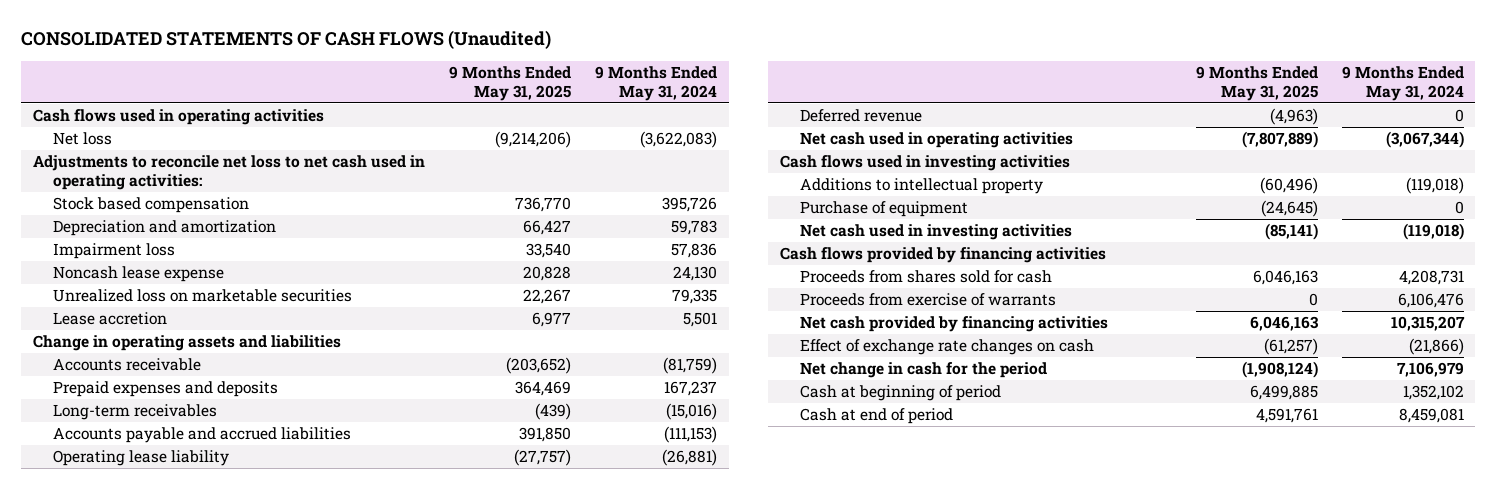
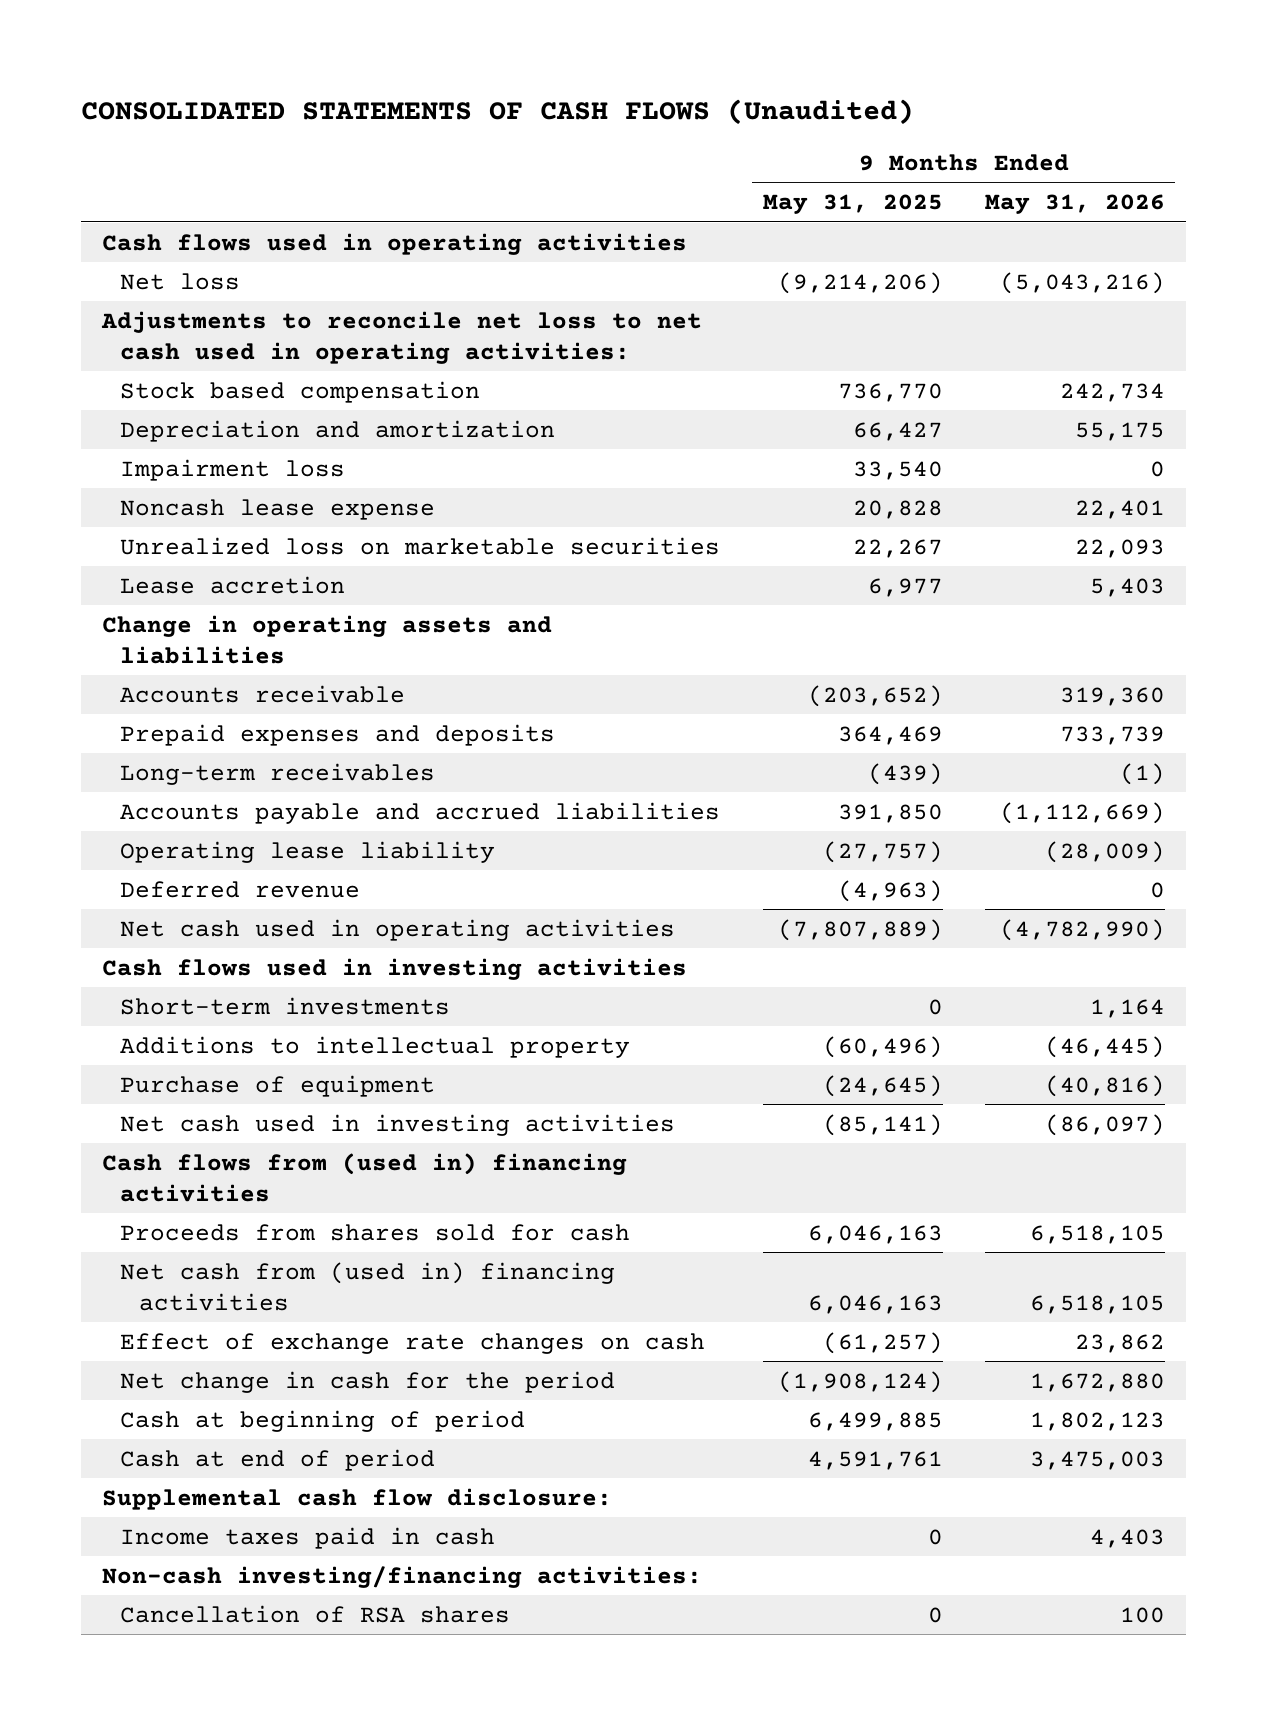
[594,66,717,101] 9 Months Ended May 31, 2024 -> none
none -> [984,194,1165,215] May 31, 2026
none -> [120,996,451,1015] Short-term investments
[779,247,1106,264] Cash flows provided by financing activities -> [101,1152,627,1202] Cash flows from (used in) financing activities
[799,293,1056,307] Proceeds from exercise of warrants -> none
[799,316,1108,333] Net cash provided by financing activities -> [120,1261,616,1311] Net cash from (used in) financing activities
none -> [101,1487,612,1510] Supplemental cash flow disclosure:
none -> [120,1526,496,1549] Income taxes paid in cash
none -> [101,1565,702,1588] Non-cash investing/financing activities:
none -> [120,1604,511,1623] Cancellation of RSA shares

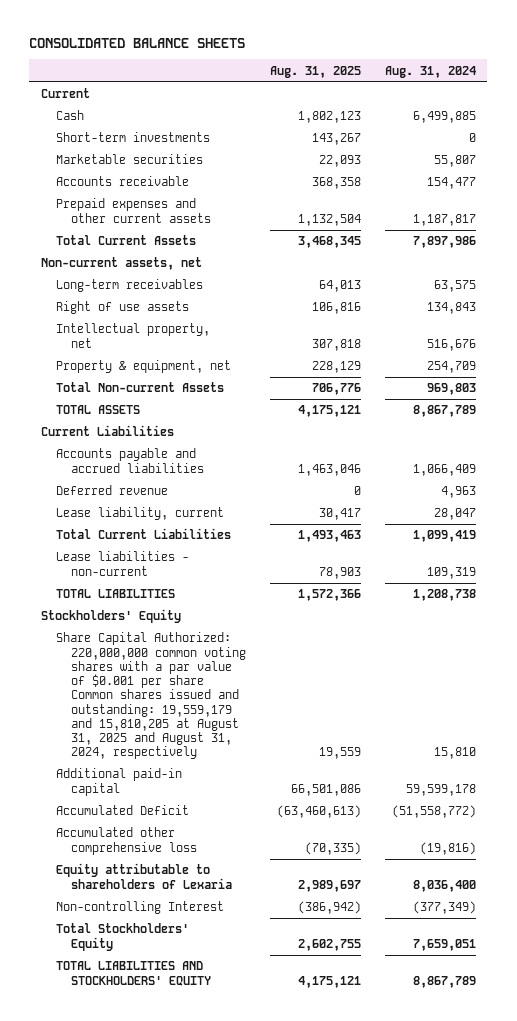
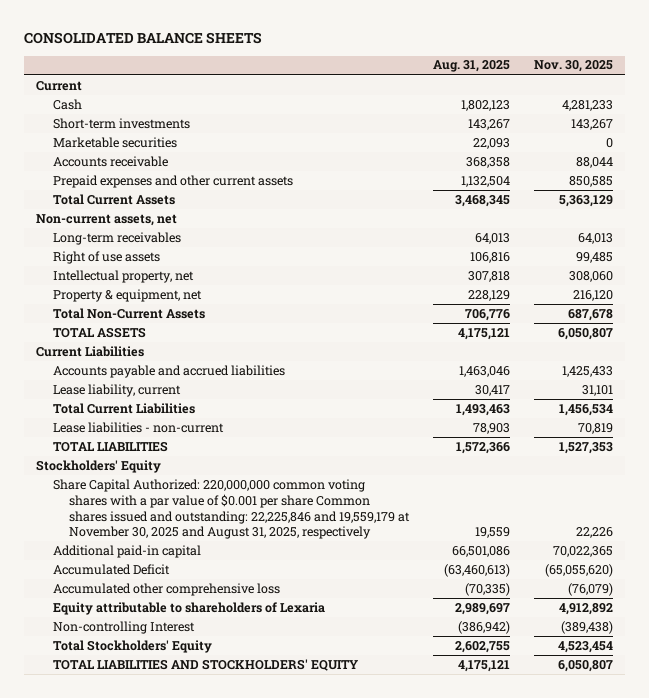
[384,65,476,78] Aug. 31, 2024 -> none
none -> [533,60,613,73] Nov. 30, 2025
[56,382,225,393] Total Non-current Assets -> [52,307,205,319] Total Non-Current Assets
[56,485,169,496] Deferred revenue -> none
[56,632,247,760] Share Capital Authorized: 220,000,000 common voting shares with a par value of $0.001 per share Common shares issued and outstanding: 19,559,179 and 15,810,205 at August 31, 2025 and August 31, 2024, respectively -> [52,478,411,540] Share Capital Authorized: 220,000,000 common voting shares with a par value of $0.001 per share Common shares issued and outstanding: 22,225,846 and 19,559,179 at November 30, 2025 and August 31, 2025, respectively

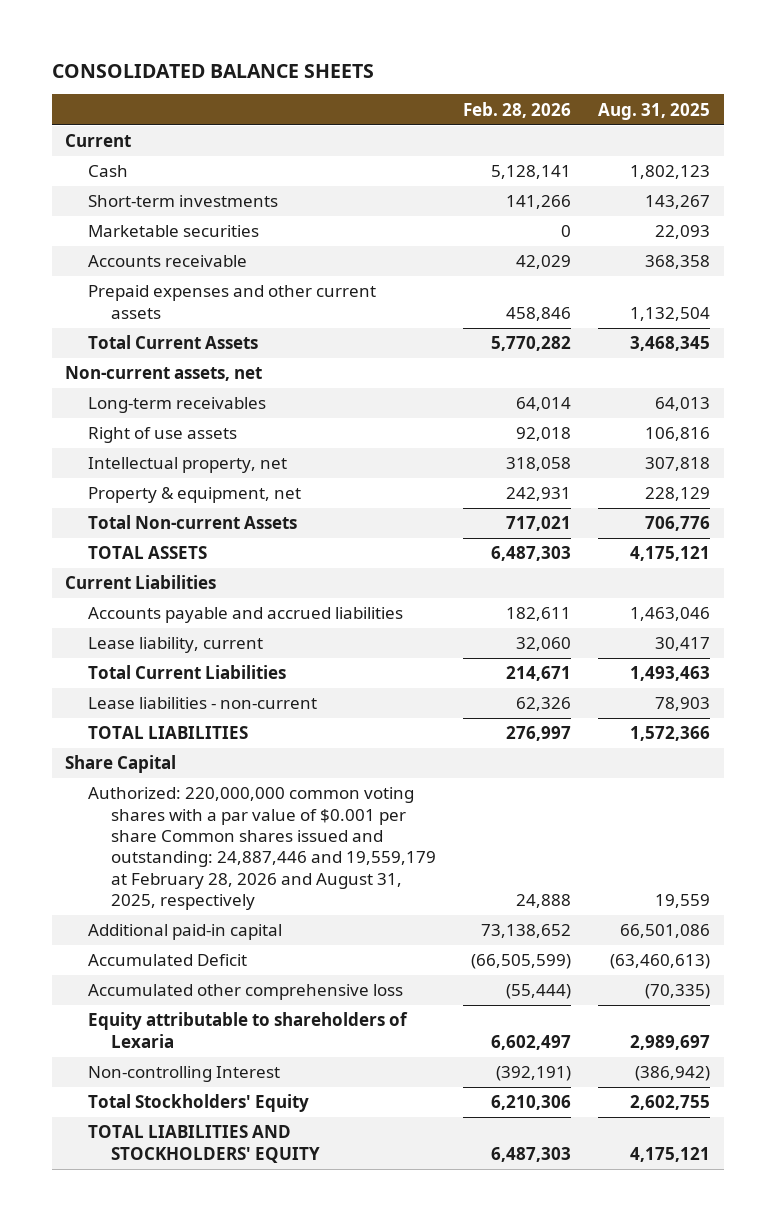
[533,60,613,73] Nov. 30, 2025 -> none
none -> [462,101,571,118] Feb. 28, 2026
[52,307,205,319] Total Non-Current Assets -> [87,515,297,530] Total Non-current Assets
[36,459,162,473] Stockholders' Equity -> none
none -> [65,755,177,774] Share Capital
[52,478,411,540] Share Capital Authorized: 220,000,000 common voting shares with a par value of $0.001 per share Common shares issued and outstanding: 22,225,846 and 19,559,179 at November 30, 2025 and August 31, 2025, respectively -> [87,787,436,911] Authorized: 220,000,000 common voting shares with a par value of $0.001 per share Common shares issued and outstanding: 24,887,446 and 19,559,179 at February 28, 2026 and August 31, 2025, respectively

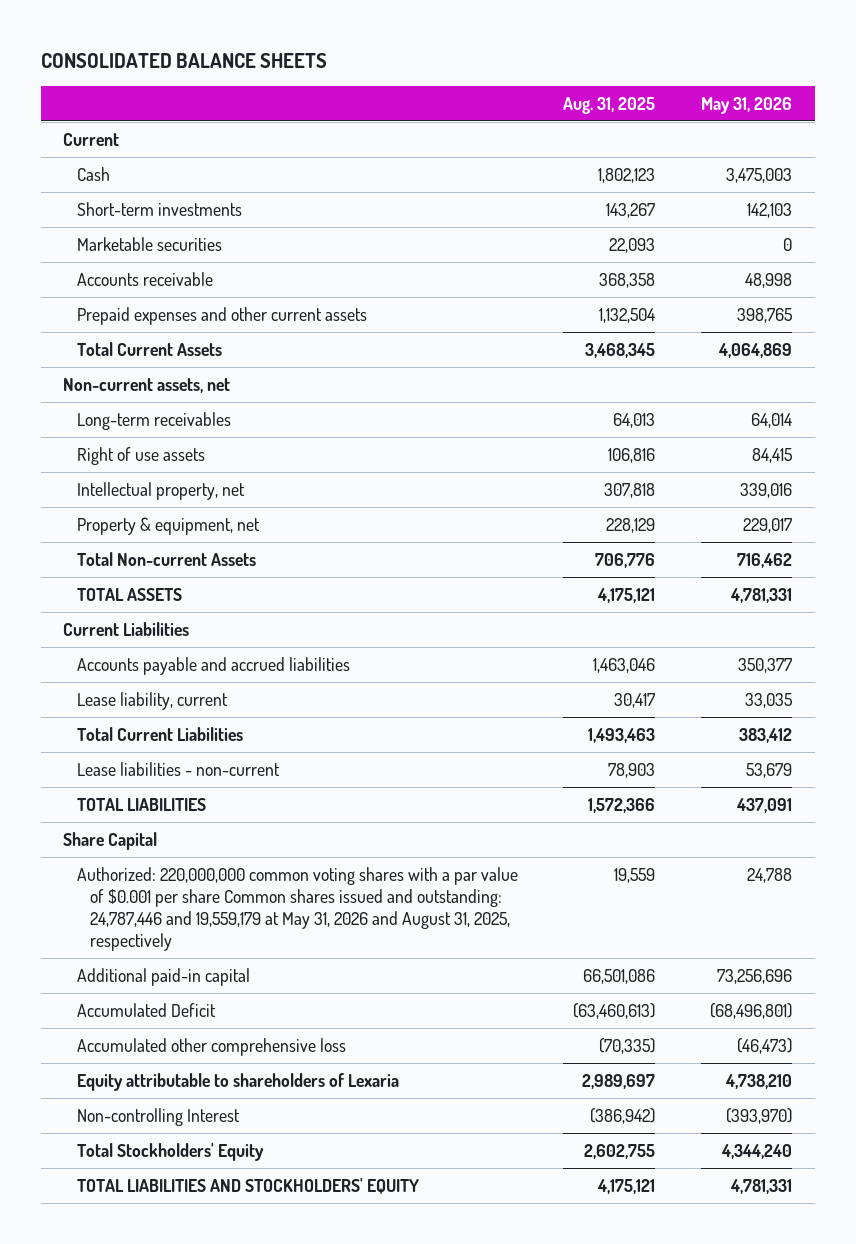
[462,101,571,118] Feb. 28, 2026 -> none
none -> [701,96,793,114] May 31, 2026
[87,787,436,911] Authorized: 220,000,000 common voting shares with a par value of $0.001 per share Common shares issued and outstanding: 24,887,446 and 19,559,179 at February 28, 2026 and August 31, 2025, respectively -> [76,867,518,952] Authorized: 220,000,000 common voting shares with a par value of $0.001 per share Common shares issued and outstanding: 24,787,446 and 19,559,179 at May 31, 2026 and August 31, 2025, respectively

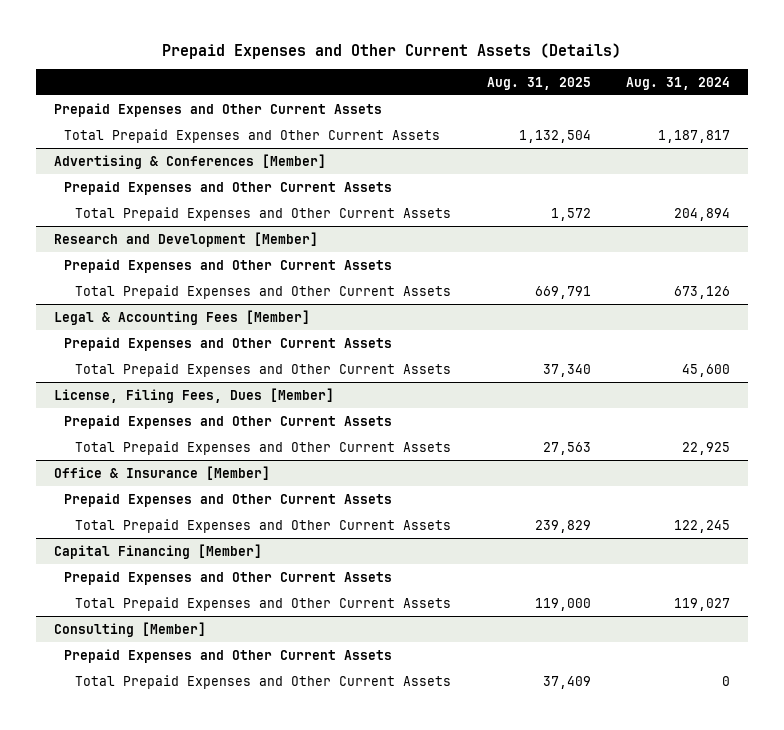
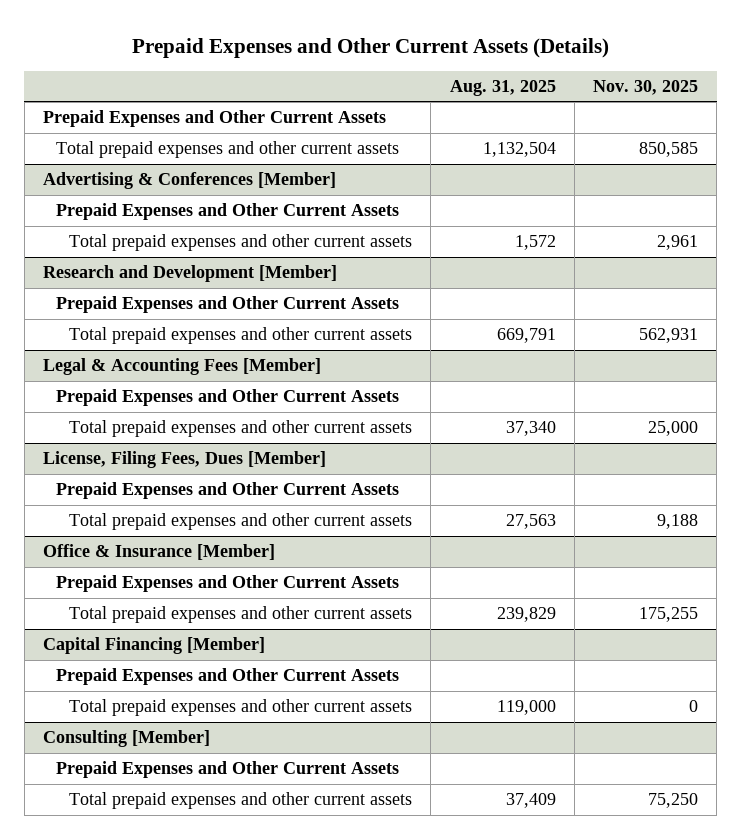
[626,76,731,90] Aug. 31, 2024 -> none
none -> [593,80,699,96] Nov. 30, 2025
[64,128,441,143] Total Prepaid Expenses and Other Current Assets -> [56,141,400,159] Total prepaid expenses and other current assets
[74,206,451,221] Total Prepaid Expenses and Other Current Assets -> [69,234,413,252] Total prepaid expenses and other current assets
[74,284,451,299] Total Prepaid Expenses and Other Current Assets -> [69,327,413,345] Total prepaid expenses and other current assets
[74,362,451,377] Total Prepaid Expenses and Other Current Assets -> [69,420,413,438] Total prepaid expenses and other current assets
[74,440,451,455] Total Prepaid Expenses and Other Current Assets -> [69,513,413,531] Total prepaid expenses and other current assets
[74,518,451,533] Total Prepaid Expenses and Other Current Assets -> [69,606,413,624] Total prepaid expenses and other current assets
[74,596,451,611] Total Prepaid Expenses and Other Current Assets -> [69,699,413,717] Total prepaid expenses and other current assets
[74,674,451,689] Total Prepaid Expenses and Other Current Assets -> [69,792,413,810] Total prepaid expenses and other current assets

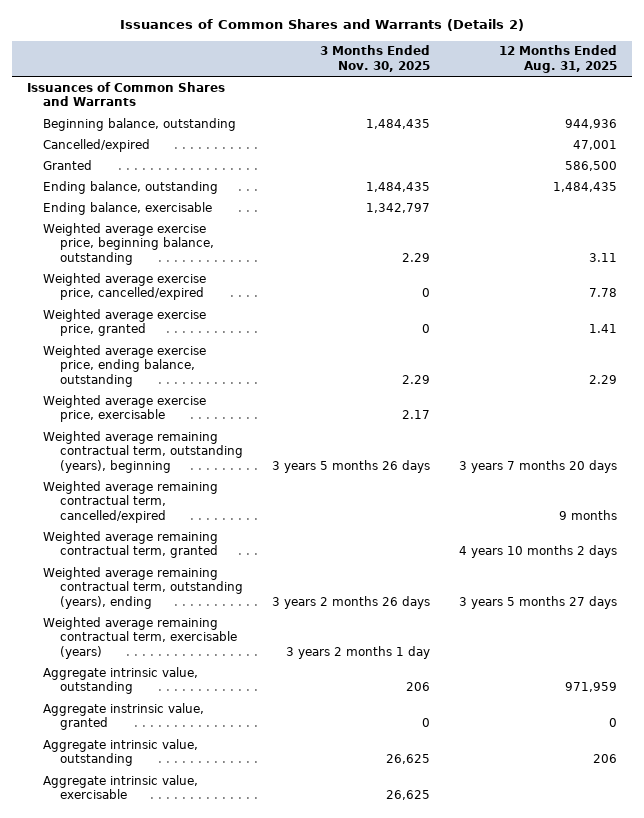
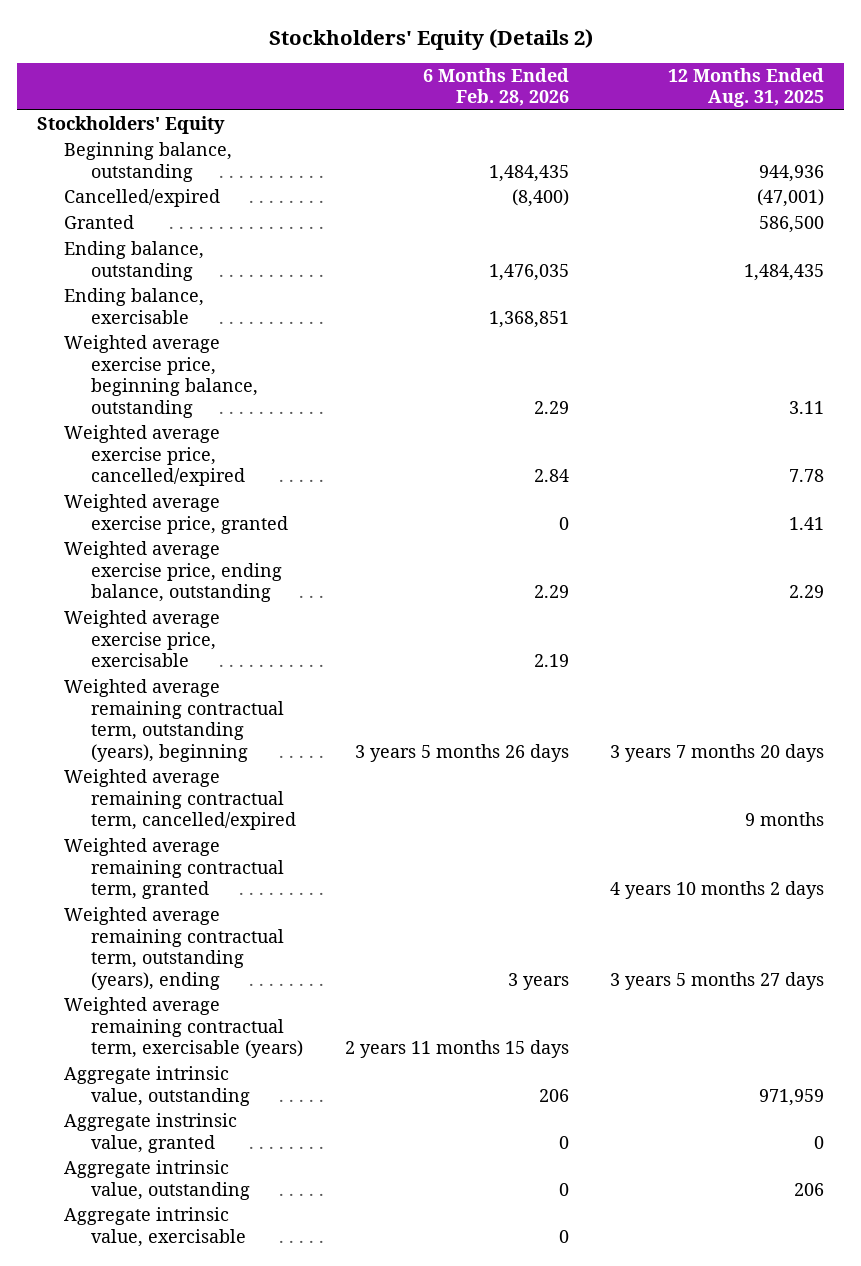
[119,19,524,32] Issuances of Common Shares and Warrants (Details 2) -> [268,28,593,50] Stockholders' Equity (Details 2)
[320,45,431,72] 3 Months Ended Nov. 30, 2025 -> none
none -> [422,67,569,107] 6 Months Ended Feb. 28, 2026
[26,81,225,107] Issuances of Common Shares and Warrants -> [37,116,226,135] Stockholders' Equity
[573,139,618,150] 47,001 -> [756,189,824,208] (47,001)

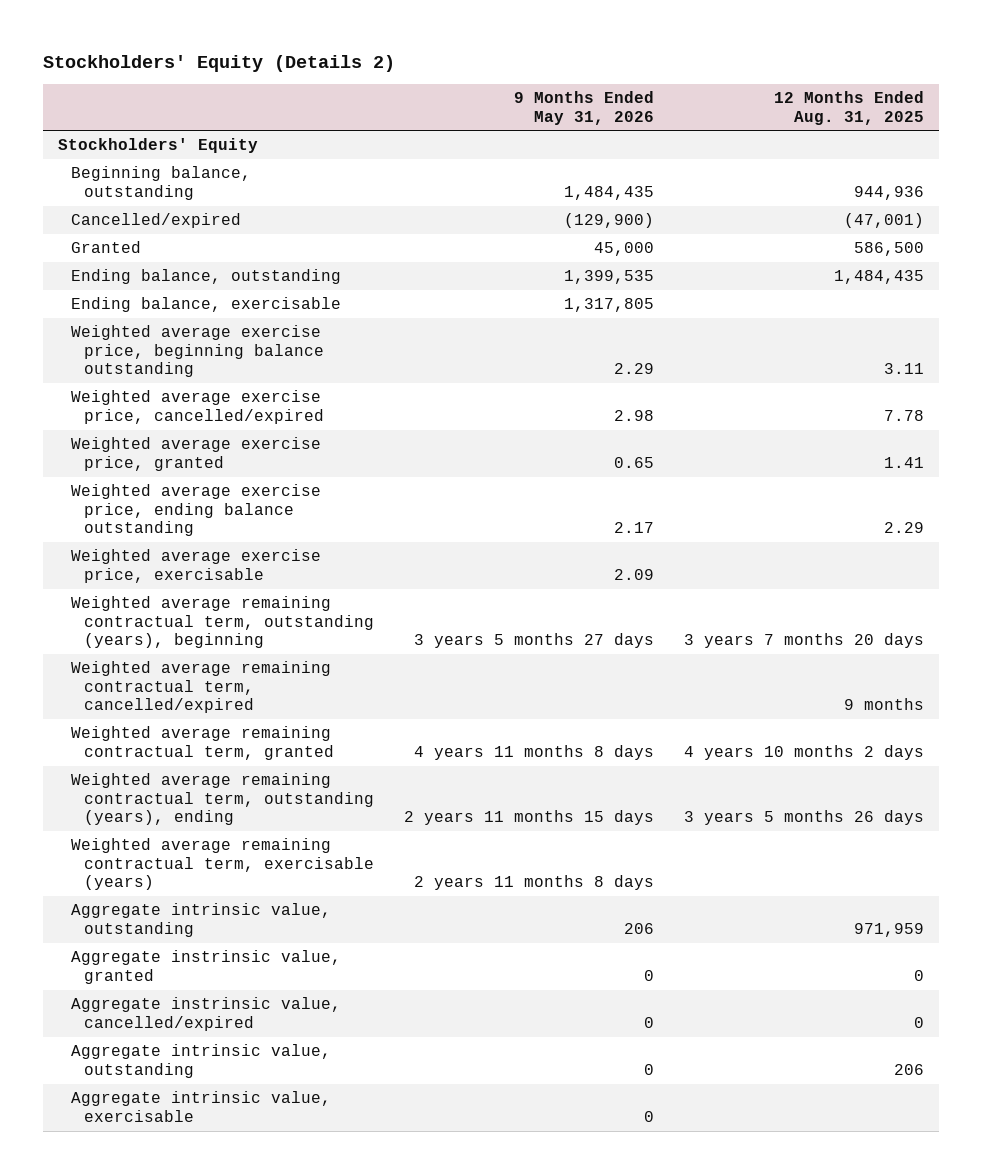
[422,67,569,107] 6 Months Ended Feb. 28, 2026 -> none
none -> [514,91,655,125] 9 Months Ended May 31, 2026
[64,335,259,418] Weighted average exercise price, beginning balance, outstanding -> [70,325,325,378] Weighted average exercise price, beginning balance outstanding
[64,541,283,603] Weighted average exercise price, ending balance, outstanding -> [70,484,321,537] Weighted average exercise price, ending balance outstanding
[609,971,824,990] 3 years 5 months 27 days -> [684,810,925,826] 3 years 5 months 26 days
none -> [70,997,341,1031] Aggregate instrinsic value, cancelled/expired

